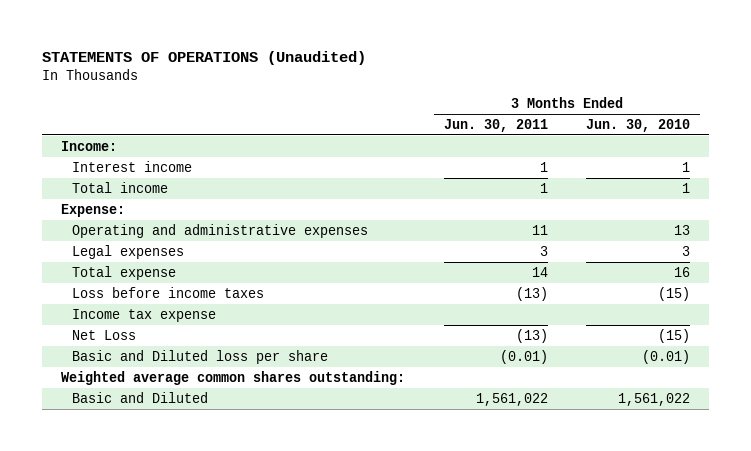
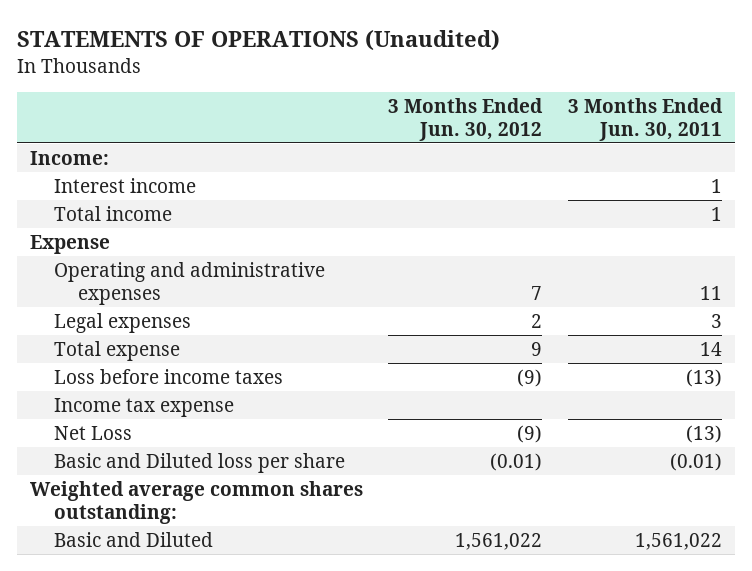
[586,118,691,132] Jun. 30, 2010 -> none
none -> [388,97,544,141] 3 Months Ended Jun. 30, 2012
[61,203,126,217] Expense: -> [29,234,110,254] Expense

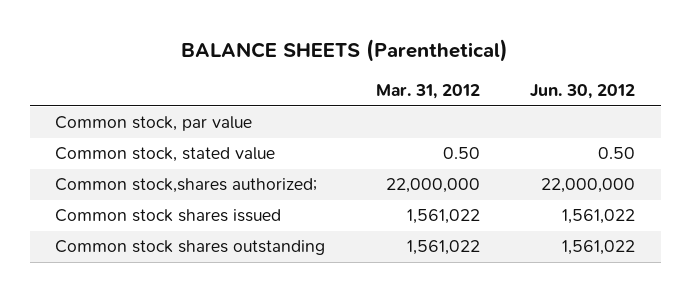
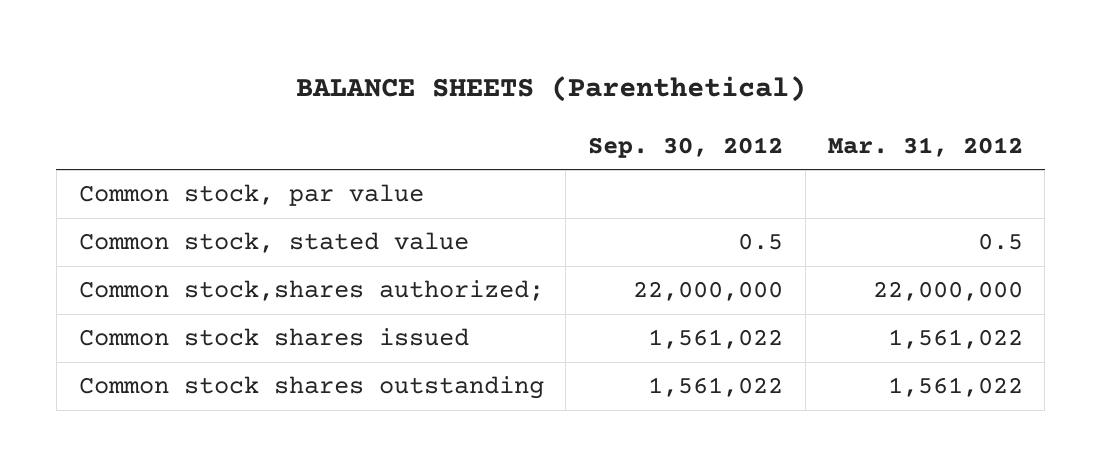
[530,84,636,100] Jun. 30, 2012 -> none
none -> [588,136,784,158] Sep. 30, 2012
[442,147,480,160] 0.50 -> [977,233,1023,251] 0.5

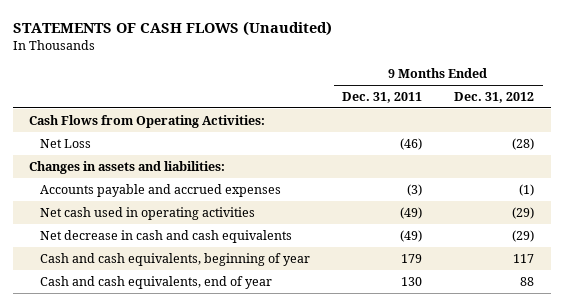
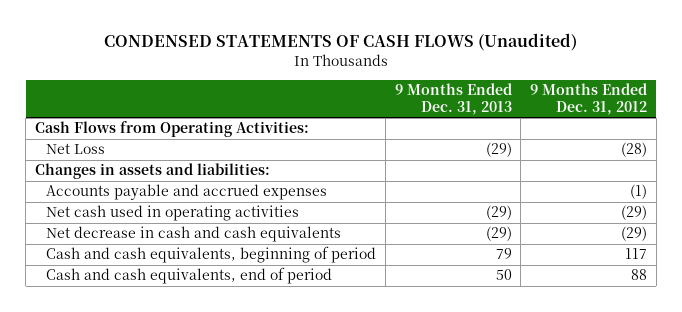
[12,20,332,36] STATEMENTS OF CASH FLOWS (Unaudited) -> [103,33,577,52] CONDENSED STATEMENTS OF CASH FLOWS (Unaudited)
[342,91,423,103] Dec. 31, 2011 -> none
none -> [394,82,512,115] 9 Months Ended Dec. 31, 2013
[39,252,310,266] Cash and cash equivalents, beginning of year -> [46,246,377,264] Cash and cash equivalents, beginning of period
[39,275,272,289] Cash and cash equivalents, end of year -> [46,267,333,285] Cash and cash equivalents, end of period

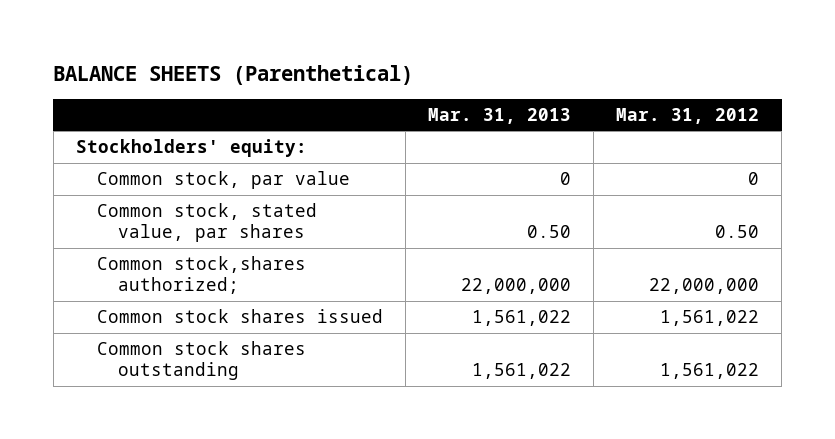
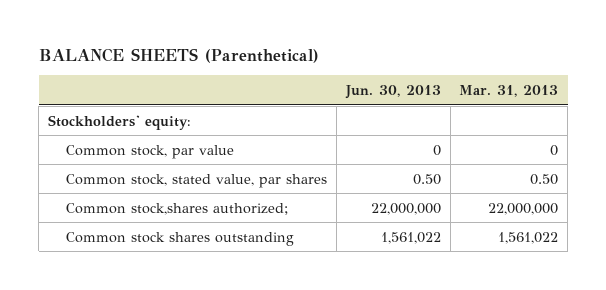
[616,107,760,124] Mar. 31, 2012 -> none
none -> [344,85,441,100] Jun. 30, 2013
[96,309,383,324] Common stock shares issued -> none

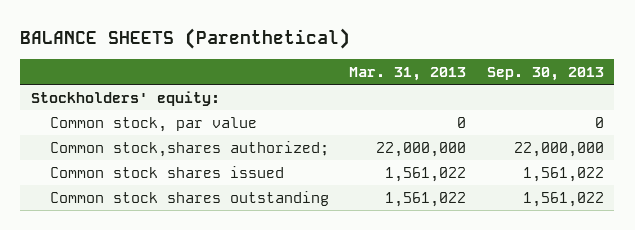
[344,85,441,100] Jun. 30, 2013 -> none
none -> [487,66,605,81] Sep. 30, 2013
[66,173,328,188] Common stock, stated value, par shares -> none
none -> [49,165,284,178] Common stock shares issued

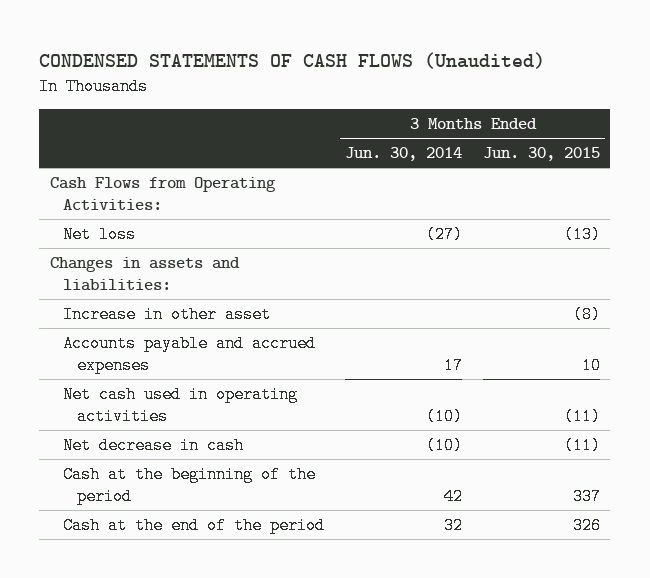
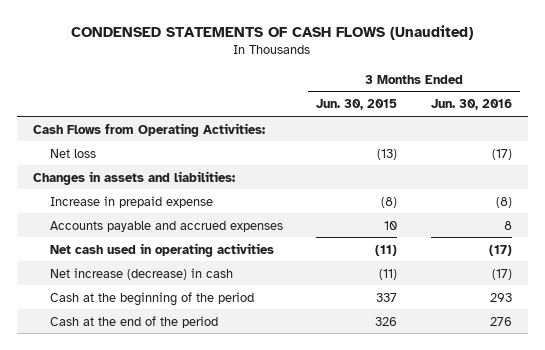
[345,147,463,162] Jun. 30, 2014 -> none
none -> [430,99,512,111] Jun. 30, 2016
[63,306,272,324] Increase in other asset -> none
none -> [49,195,213,208] Increase in prepaid expense
[63,437,245,455] Net decrease in cash -> [49,267,233,280] Net increase (decrease) in cash

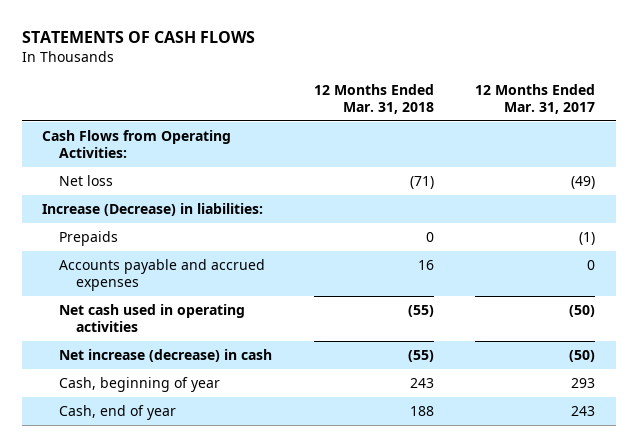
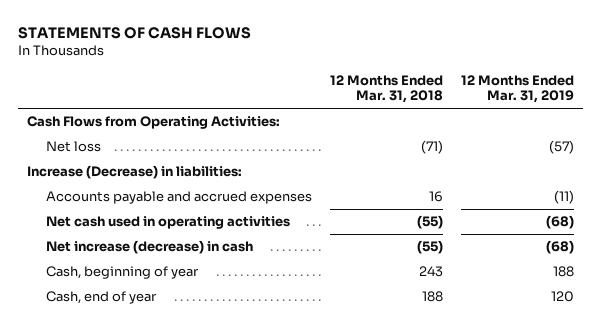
[475,83,596,115] 12 Months Ended Mar. 31, 2017 -> none
none -> [461,75,575,104] 12 Months Ended Mar. 31, 2019
[59,230,119,246] Prepaids -> none

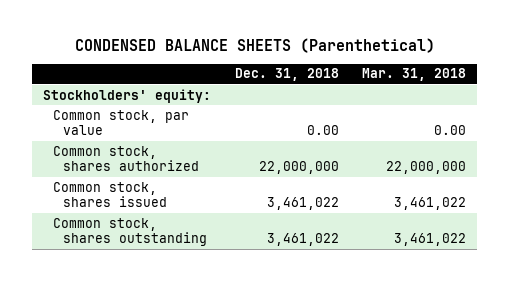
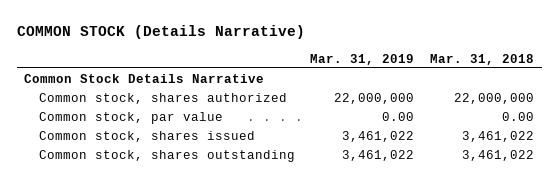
[74,38,435,54] CONDENSED BALANCE SHEETS (Parenthetical) -> [16,25,305,40] COMMON STOCK (Details Narrative)
[234,68,339,82] Dec. 31, 2018 -> none
none -> [310,53,415,65] Mar. 31, 2019
[43,88,212,103] Stockholders' equity: -> none
none -> [24,73,265,83] Common Stock Details Narrative
[53,109,190,136] Common stock, par value -> [38,111,223,124] Common stock, par value

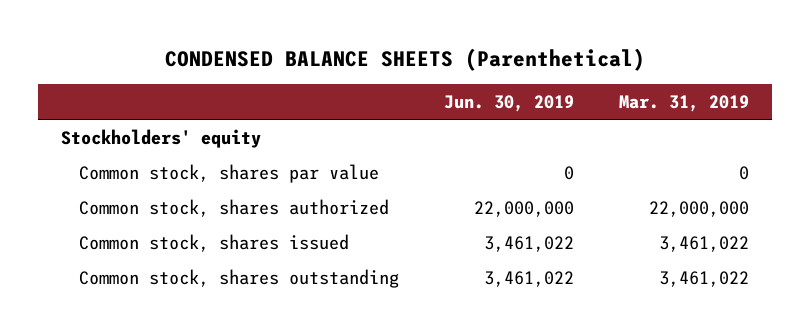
[16,25,305,40] COMMON STOCK (Details Narrative) -> [165,48,646,72] CONDENSED BALANCE SHEETS (Parenthetical)
[429,53,534,65] Mar. 31, 2018 -> none
none -> [444,95,575,113] Jun. 30, 2019
[24,73,265,83] Common Stock Details Narrative -> none
none -> [60,128,261,148] Stockholders' equity
none -> [79,163,380,183] Common stock, shares par value
[38,111,223,124] Common stock, par value -> none

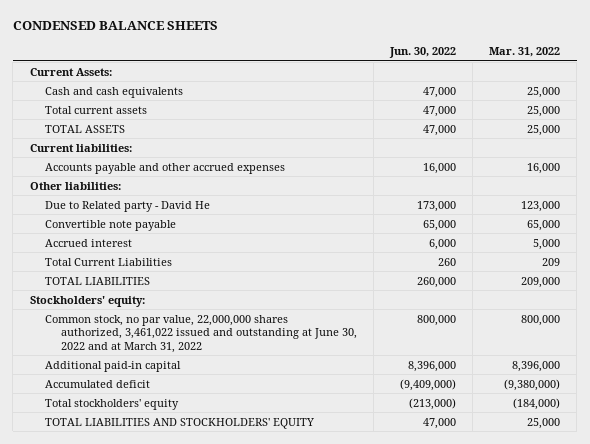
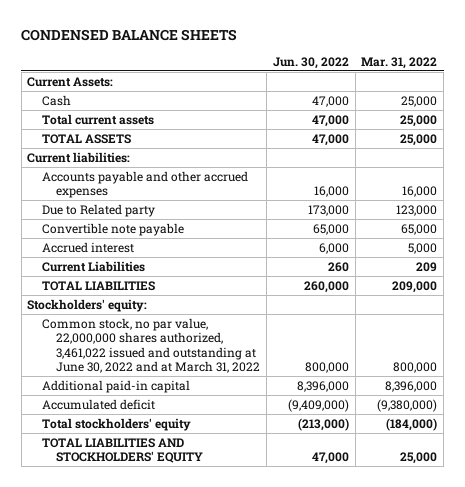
[45,86,184,98] Cash and cash equivalents -> [41,94,71,106] Cash
[29,181,121,190] Other liabilities: -> none
[45,200,211,212] Due to Related party - David He -> [41,203,155,217] Due to Related party
[45,257,173,266] Total Current Liabilities -> [41,260,145,272] Current Liabilities

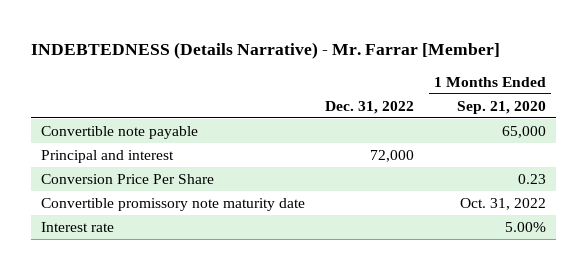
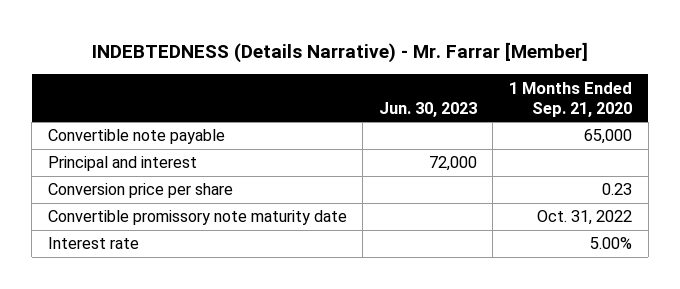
[324,100,414,114] Dec. 31, 2022 -> none
none -> [378,101,477,117] Jun. 30, 2023
[40,173,214,184] Conversion Price Per Share -> [47,183,233,199] Conversion price per share

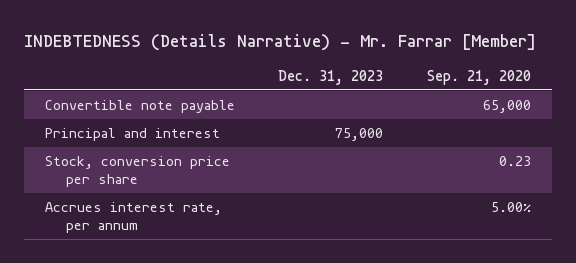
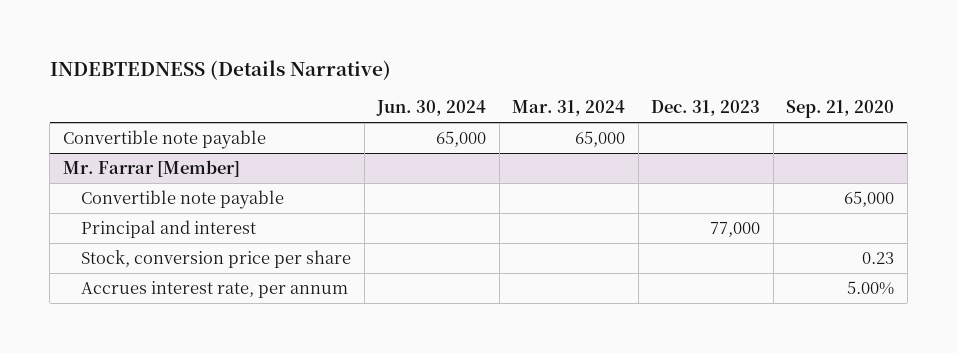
[23,33,536,51] INDEBTEDNESS (Details Narrative) - Mr. Farrar [Member] -> [49,59,391,80] INDEBTEDNESS (Details Narrative)
none -> [376,100,487,117] Jun. 30, 2024
none -> [512,100,626,117] Mar. 31, 2024
none -> [62,130,266,150] Convertible note payable
none -> [62,160,240,178] Mr. Farrar [Member]
[335,128,384,142] 75,000 -> [710,222,761,238] 77,000

